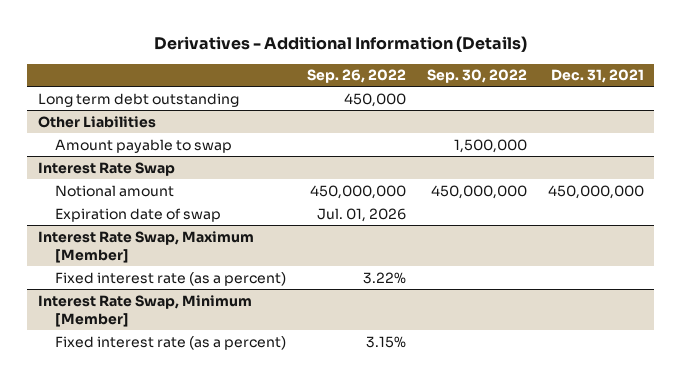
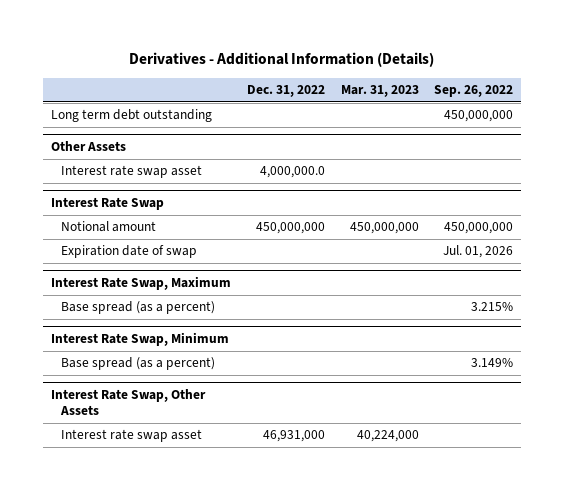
[426,69,527,84] Sep. 30, 2022 -> none
[550,69,644,84] Dec. 31, 2021 -> none
none -> [246,85,325,98] Dec. 31, 2022
none -> [340,85,419,98] Mar. 31, 2023
[37,115,156,128] Other Liabilities -> none
[54,138,232,153] Amount payable to swap -> none
[343,92,406,107] 450,000 -> [444,110,514,123] 450,000,000
none -> [51,141,127,152] Other Assets
none -> [60,165,202,179] Interest rate swap asset
[37,230,254,263] Interest Rate Swap, Maximum [Member] -> [51,276,232,291] Interest Rate Swap, Maximum
[54,271,286,286] Fixed interest rate (as a percent) -> [60,301,215,315] Base spread (as a percent)
[362,271,406,284] 3.22% -> [471,302,514,312] 3.215%
[37,294,252,327] Interest Rate Swap, Minimum [Member] -> [51,332,230,347] Interest Rate Swap, Minimum
[54,335,286,350] Fixed interest rate (as a percent) -> [60,357,215,371] Base spread (as a percent)
[365,335,406,348] 3.15% -> [471,358,514,368] 3.149%
none -> [51,389,207,416] Interest Rate Swap, Other Assets
none -> [60,429,202,443] Interest rate swap asset

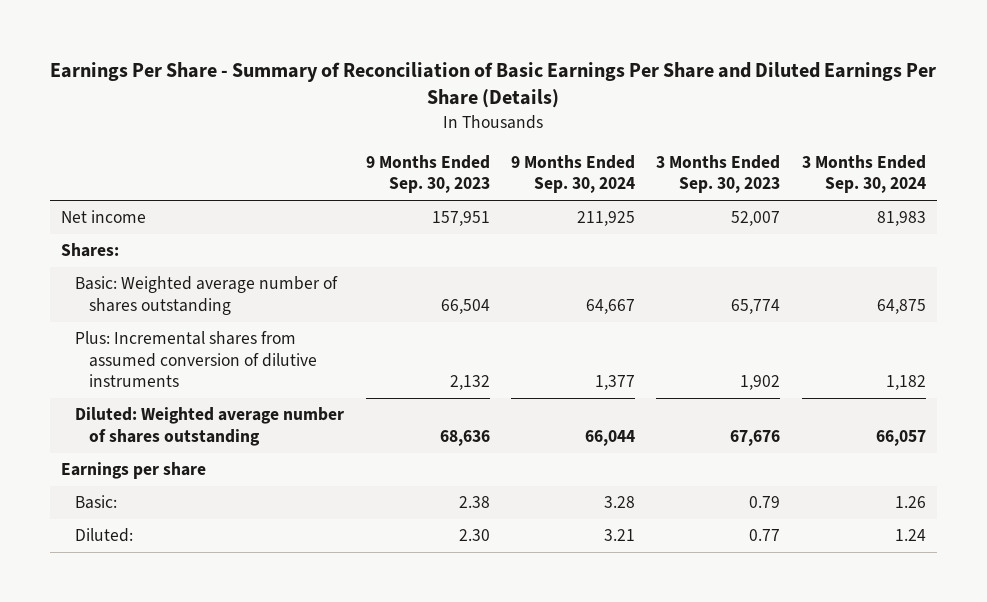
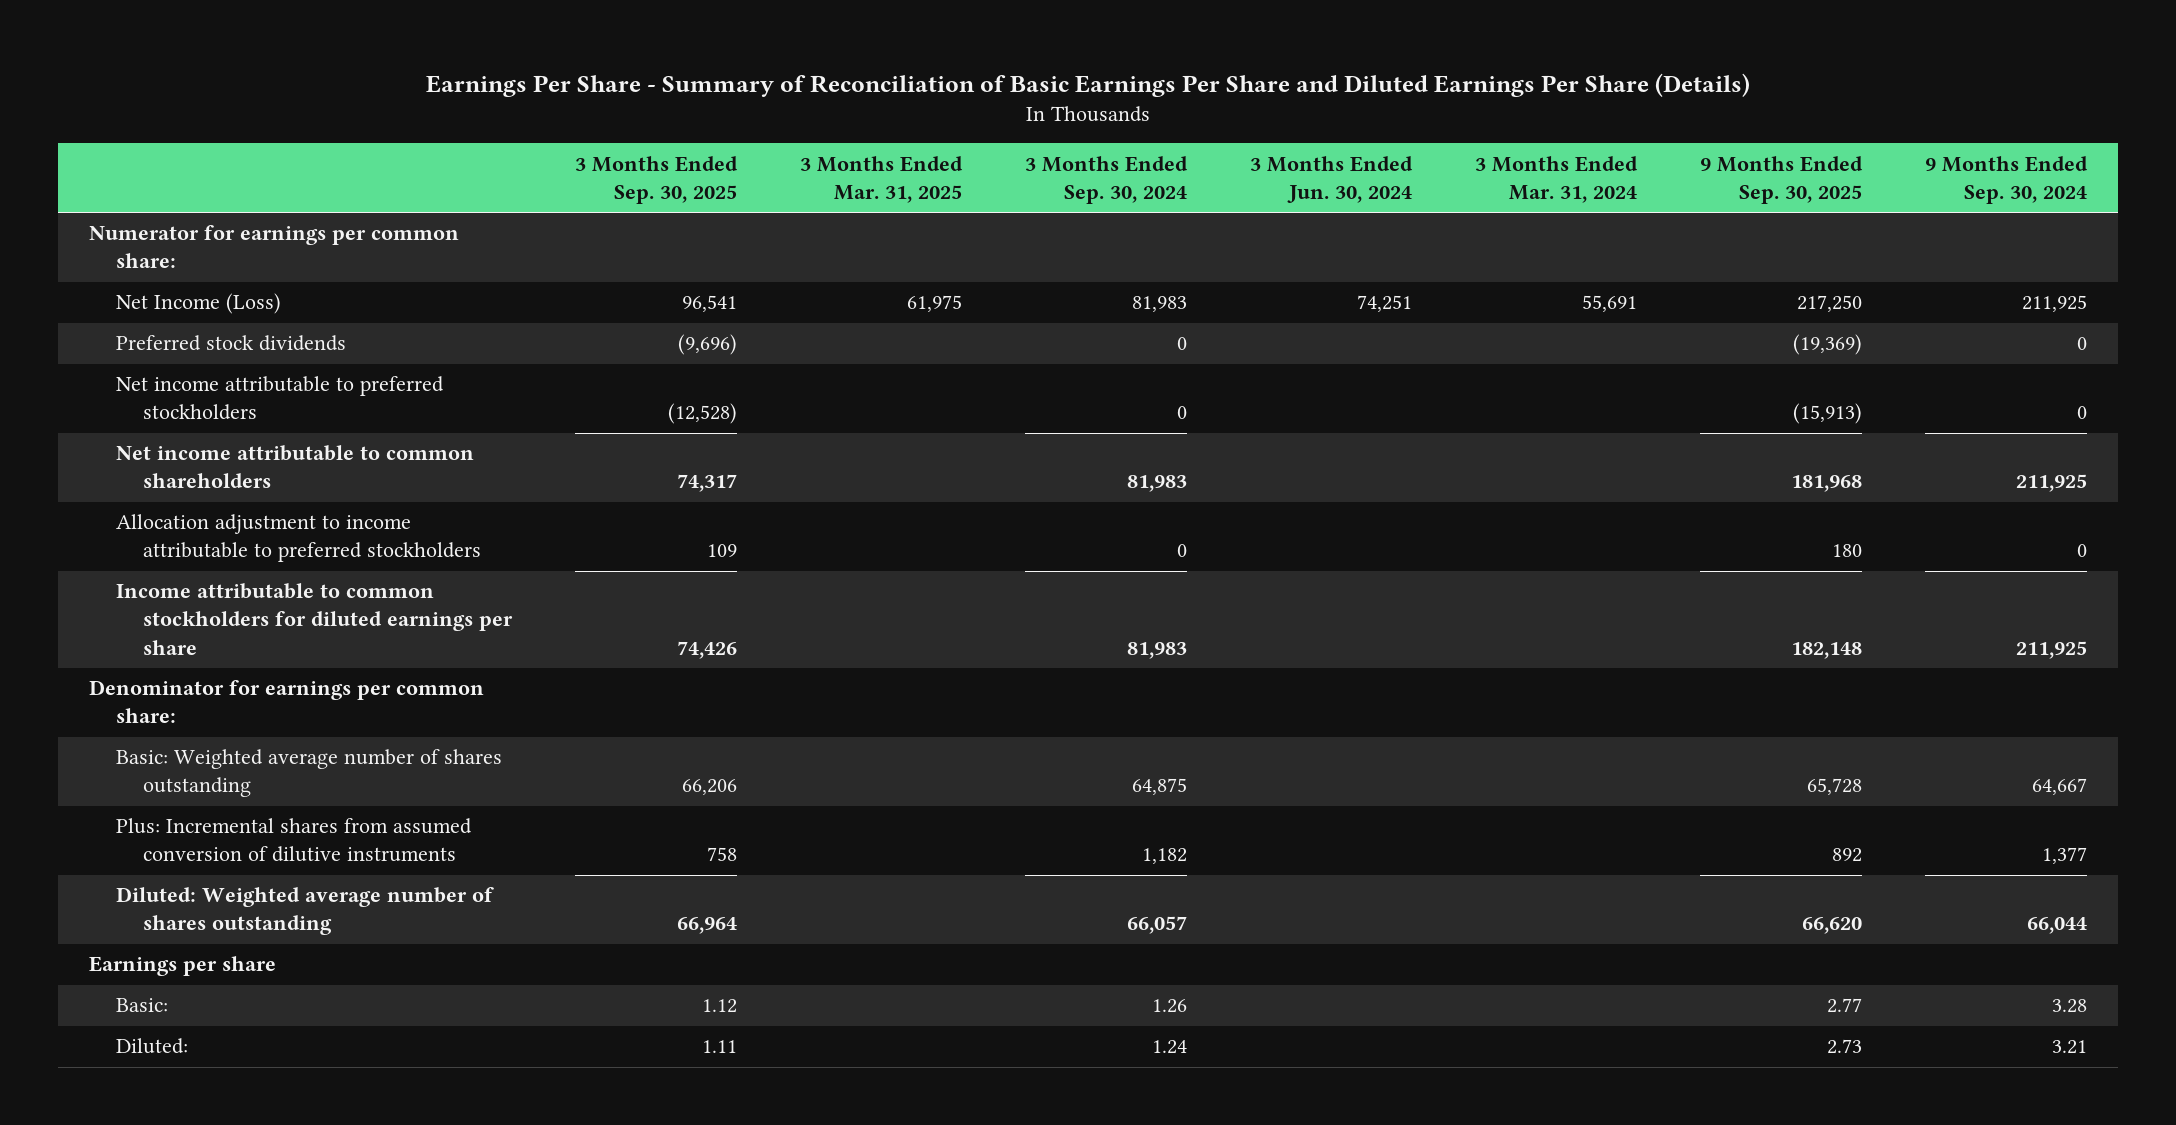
[365,154,490,194] 9 Months Ended Sep. 30, 2023 -> none
[656,154,781,194] 3 Months Ended Sep. 30, 2023 -> none
none -> [574,155,738,204] 3 Months Ended Sep. 30, 2025
none -> [799,155,963,203] 3 Months Ended Mar. 31, 2025
none -> [1249,155,1413,203] 3 Months Ended Jun. 30, 2024
none -> [1474,155,1638,203] 3 Months Ended Mar. 31, 2024
none -> [1699,155,1863,204] 9 Months Ended Sep. 30, 2025
[60,243,119,258] Shares: -> none
none -> [89,225,460,269] Numerator for earnings per common share:
none -> [116,293,282,315] Net Income (Loss)
none -> [116,335,347,352] Preferred stock dividends
none -> [116,376,445,421] Net income attributable to preferred stockholders
[60,210,146,224] Net income -> [116,445,475,489] Net income attributable to common shareholders
none -> [116,514,481,563] Allocation adjustment to income attributable to preferred stockholders
none -> [116,583,513,655] Income attributable to common stockholders for diluted earnings per share
none -> [89,680,485,724] Denominator for earnings per common share:

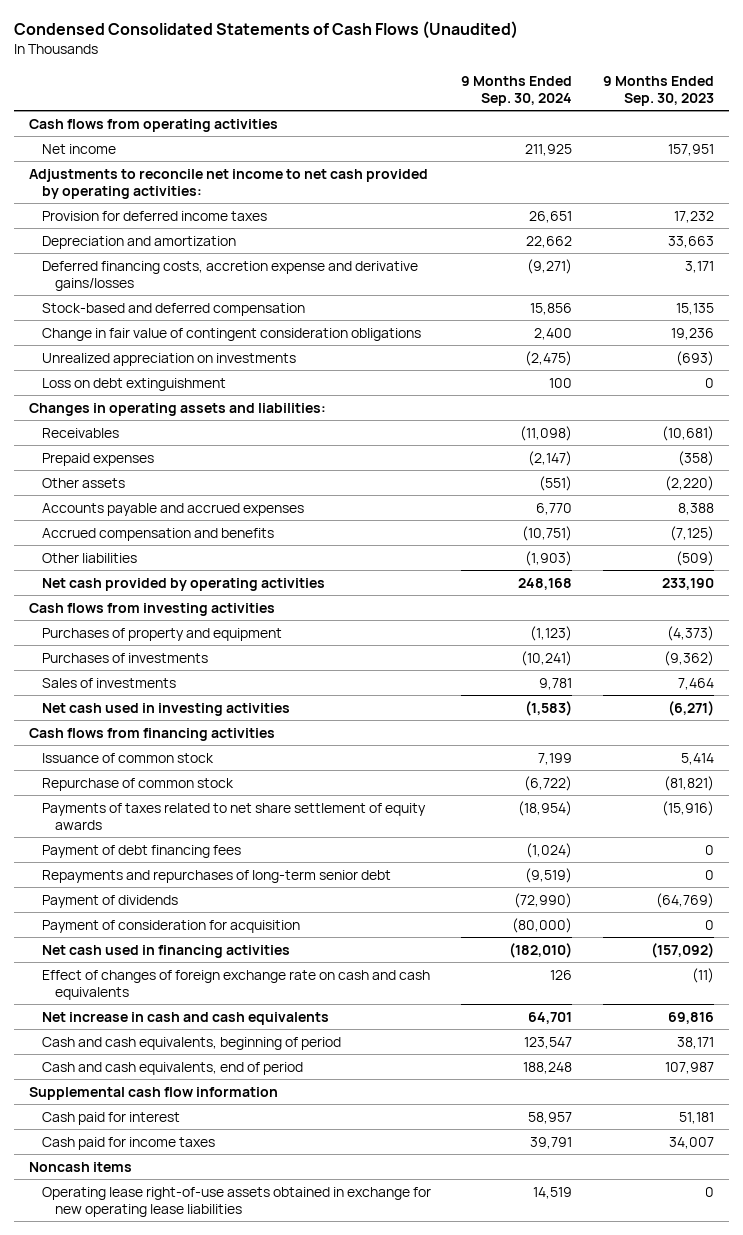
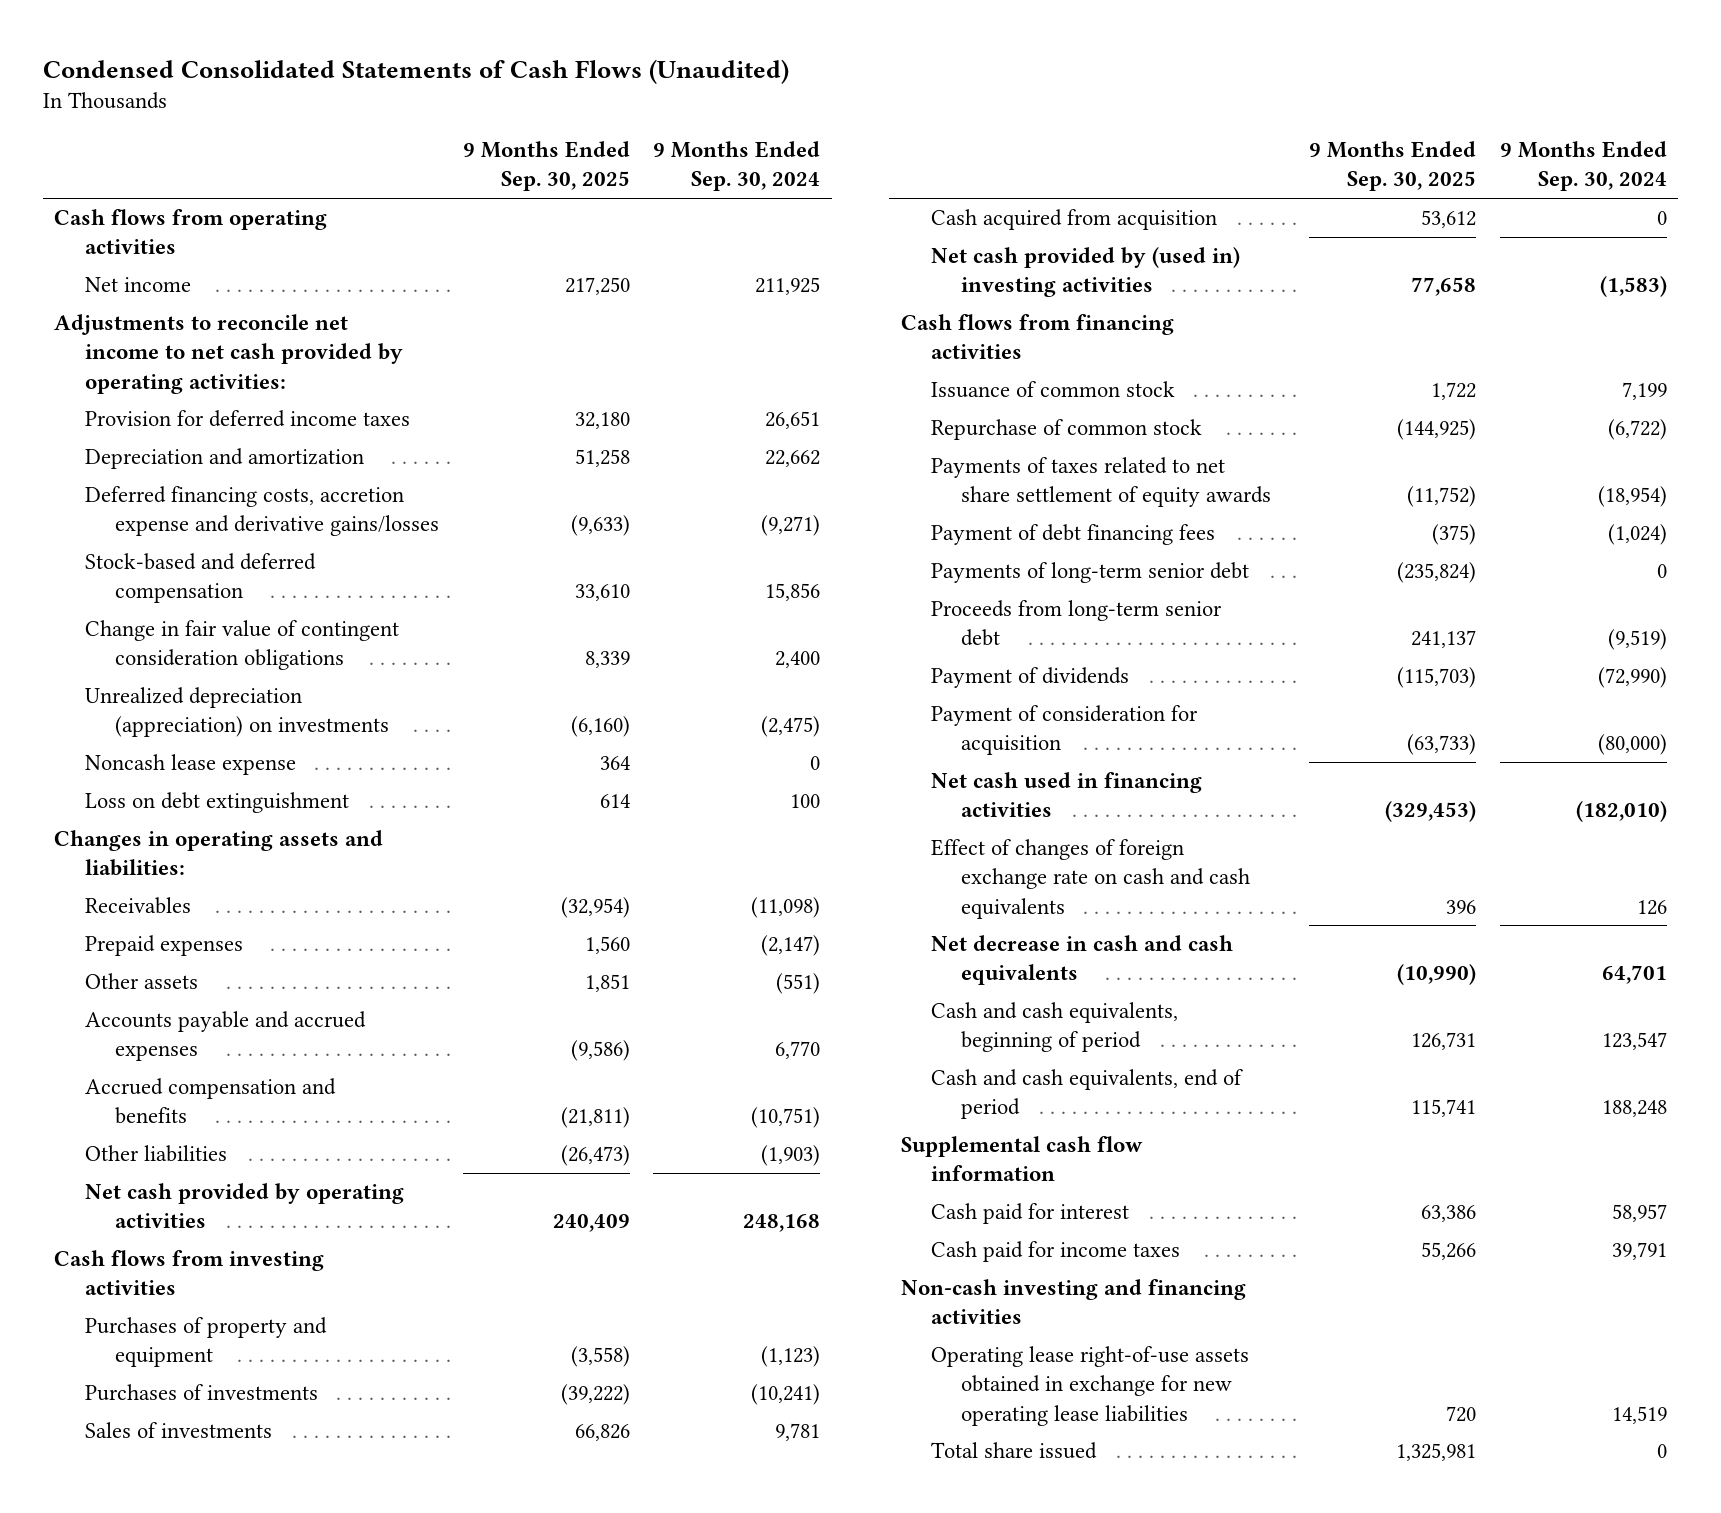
[603,75,715,106] 9 Months Ended Sep. 30, 2023 -> none
none -> [462,141,630,192] 9 Months Ended Sep. 30, 2025
[41,352,296,366] Unrealized appreciation on investments -> [84,687,390,738] Unrealized depreciation (appreciation) on investments
none -> [84,754,296,776] Noncash lease expense
none -> [930,209,1217,231] Cash acquired from acquisition
[41,702,290,716] Net cash used in investing activities -> [930,247,1240,298] Net cash provided by (used in) investing activities
none -> [930,562,1249,584] Payments of long-term senior debt
[41,869,391,883] Repayments and repurchases of long-term senior debt -> [930,600,1222,647] Proceeds from long-term senior debt
[41,1011,329,1025] Net increase in cash and cash equivalents -> [930,935,1233,986] Net decrease in cash and cash equivalents
[29,1161,133,1172] Noncash items -> [900,1279,1246,1325] Non-cash investing and financing activities
none -> [930,1442,1097,1460] Total share issued

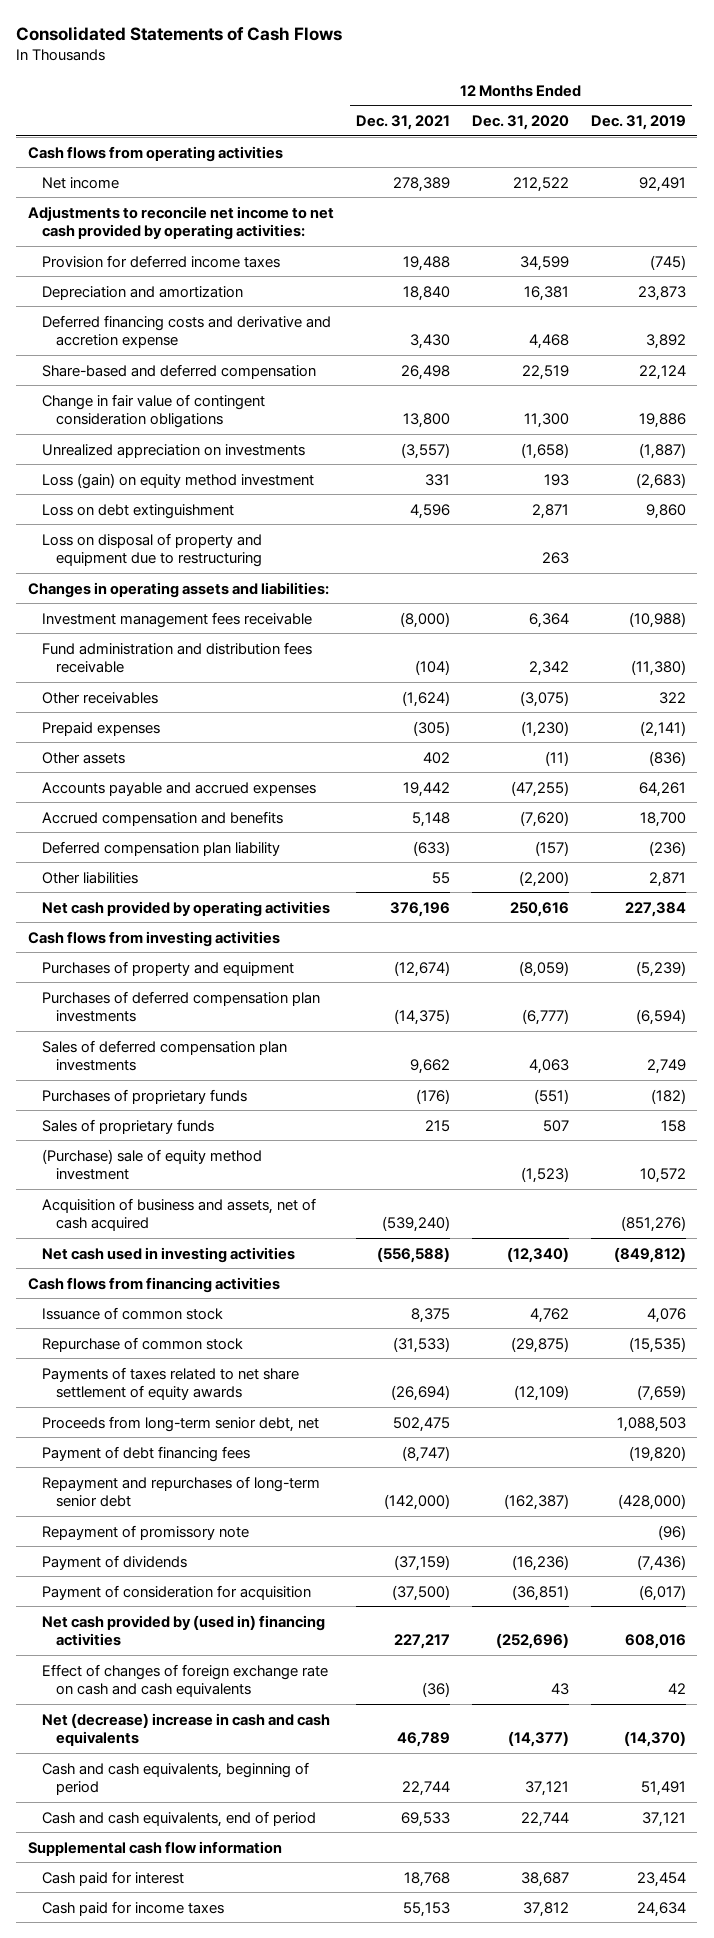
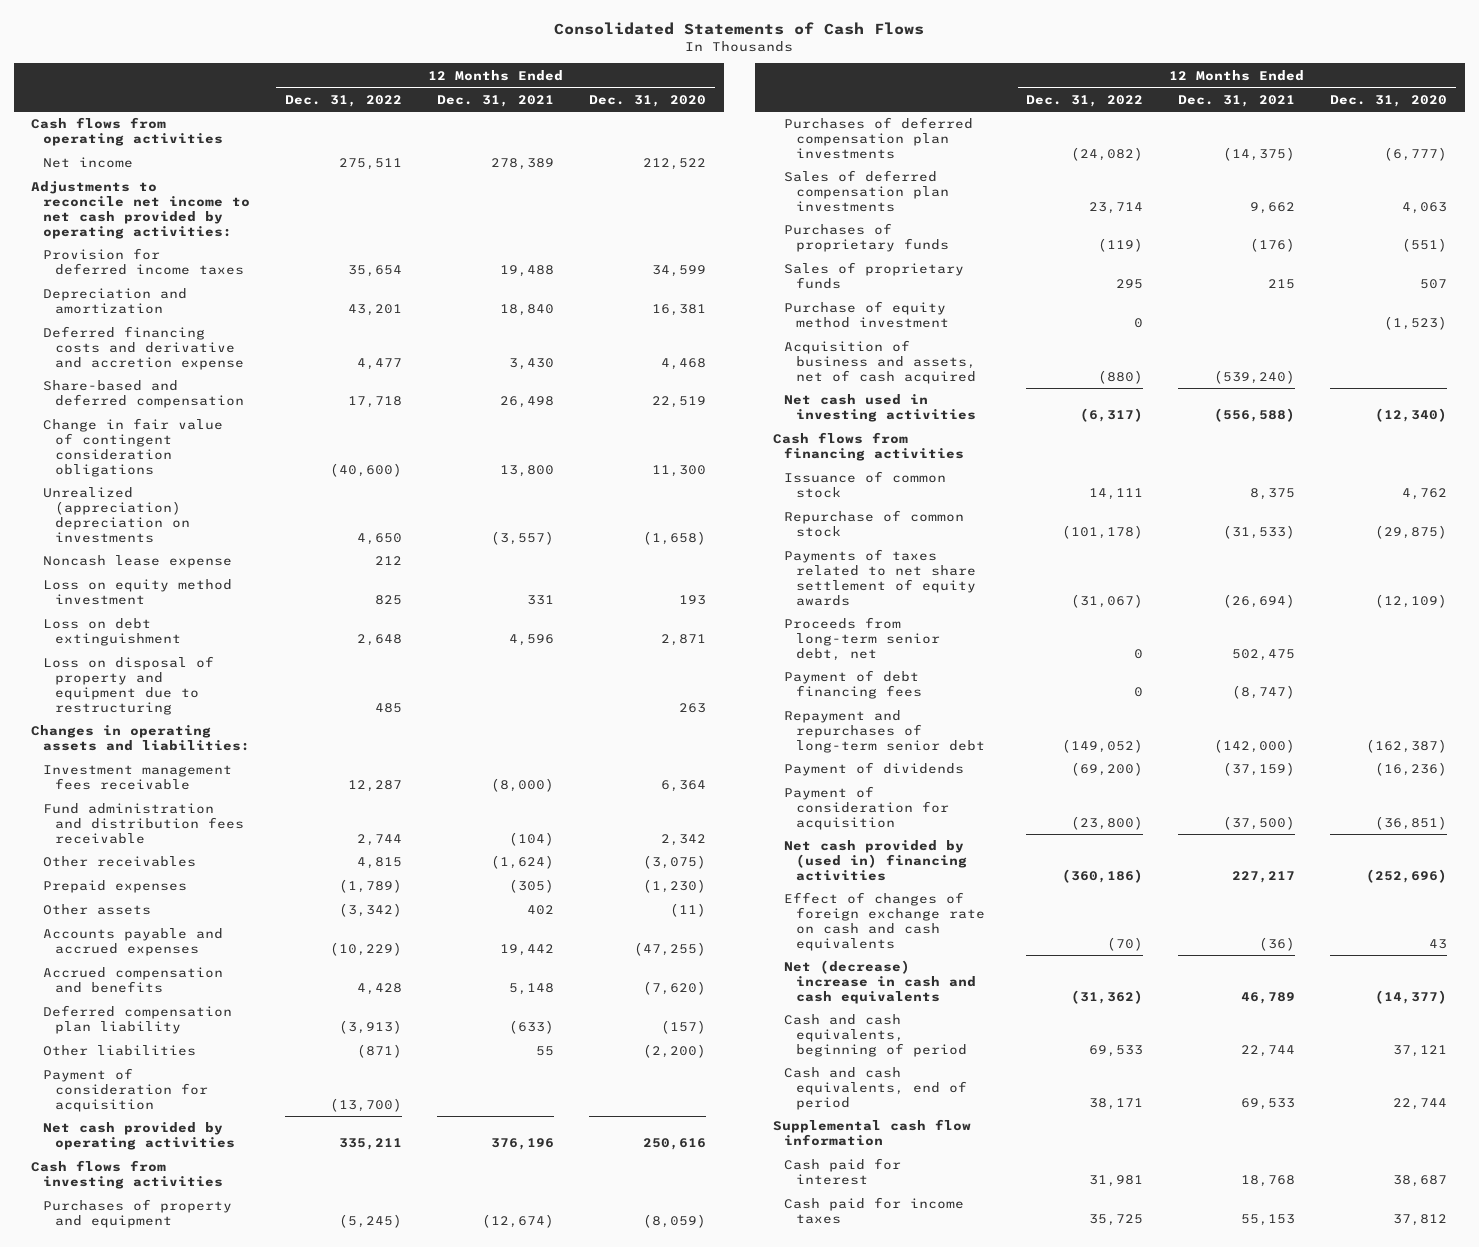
[591,115,687,131] Dec. 31, 2019 -> none
none -> [285,94,403,107] Dec. 31, 2022
[41,443,305,458] Unrealized appreciation on investments -> [43,487,190,543] Unrealized (appreciation) depreciation on investments
none -> [43,555,233,569] Noncash lease expense
[41,472,314,489] Loss (gain) on equity method investment -> [43,579,233,606] Loss on equity method investment
none -> [43,1068,208,1112] Payment of consideration for acquisition
[41,1148,262,1180] (Purchase) sale of equity method investment -> [784,301,949,329] Purchase of equity method investment
[41,1524,249,1540] Repayment of promissory note -> none

